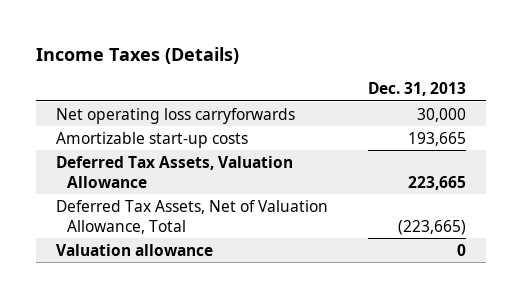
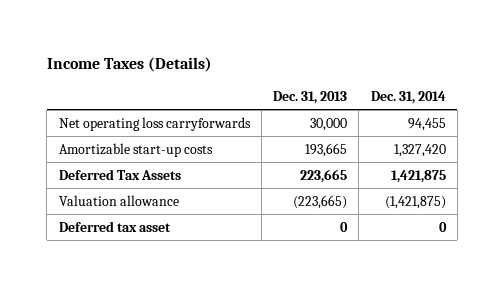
none -> [370,90,446,104] Dec. 31, 2014
[56,243,214,256] Valuation allowance -> none
none -> [58,168,181,180] Deferred Tax Assets
[56,155,294,188] Deferred Tax Assets, Valuation Allowance -> [58,194,179,206] Valuation allowance
[407,175,466,190] 223,665 -> [293,194,348,209] (223,665)
[56,199,329,234] Deferred Tax Assets, Net of Valuation Allowance, Total -> [58,220,171,232] Deferred tax asset
[397,219,466,235] (223,665) -> [340,221,349,232] 0

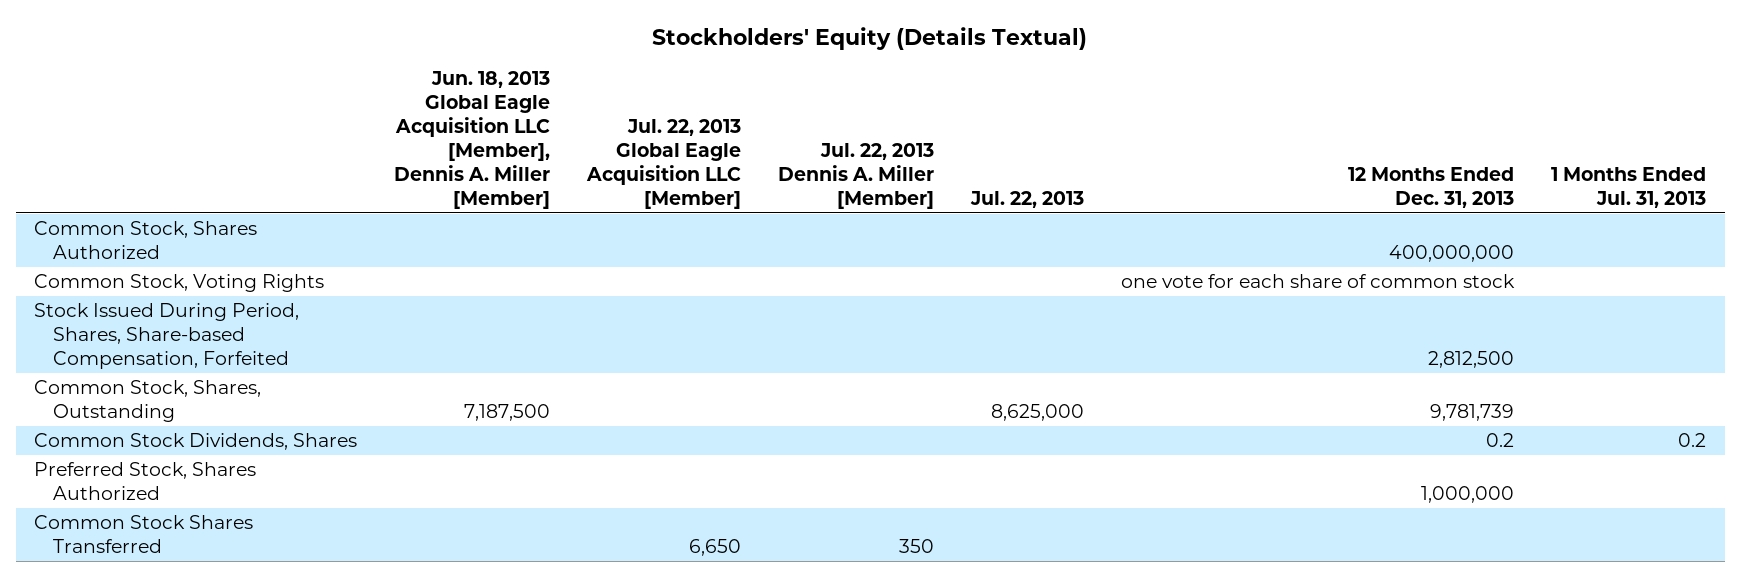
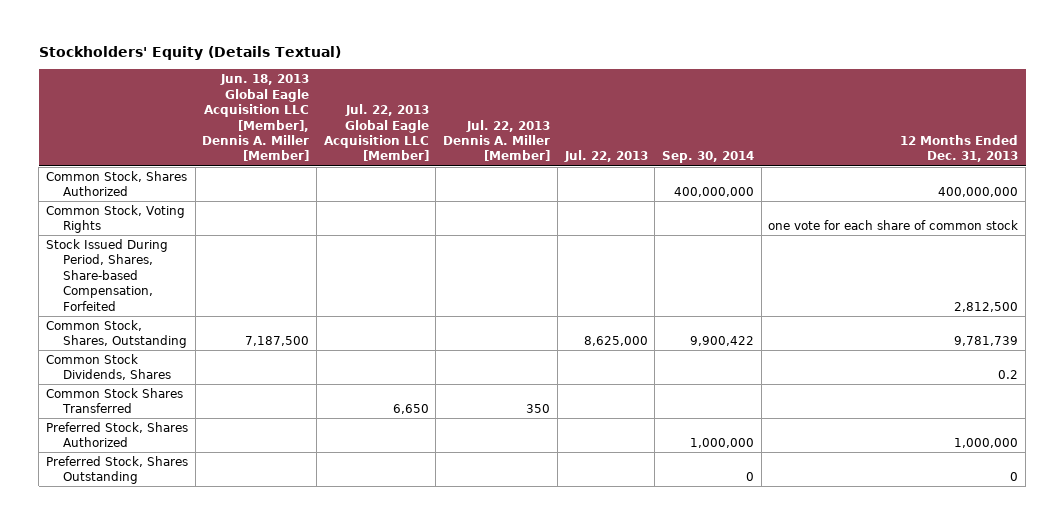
[1551,167,1707,208] 1 Months Ended Jul. 31, 2013 -> none
none -> [662,151,755,164] Sep. 30, 2014
[34,462,257,500] Preferred Stock, Shares Authorized -> [45,421,188,448] Preferred Stock, Shares Authorized
none -> [45,455,188,485] Preferred Stock, Shares Outstanding

